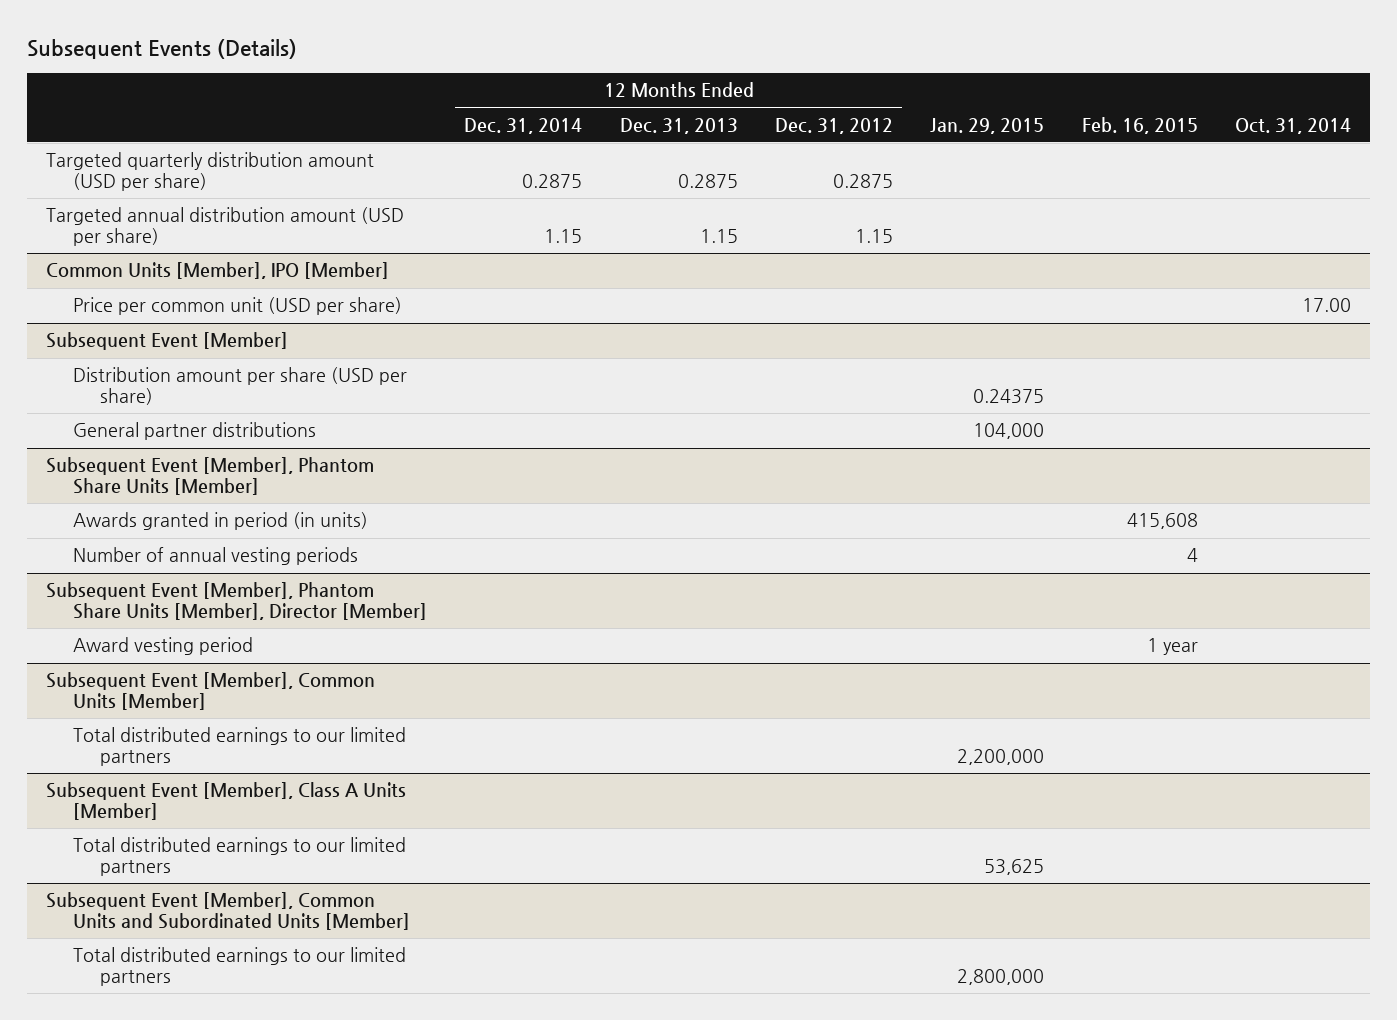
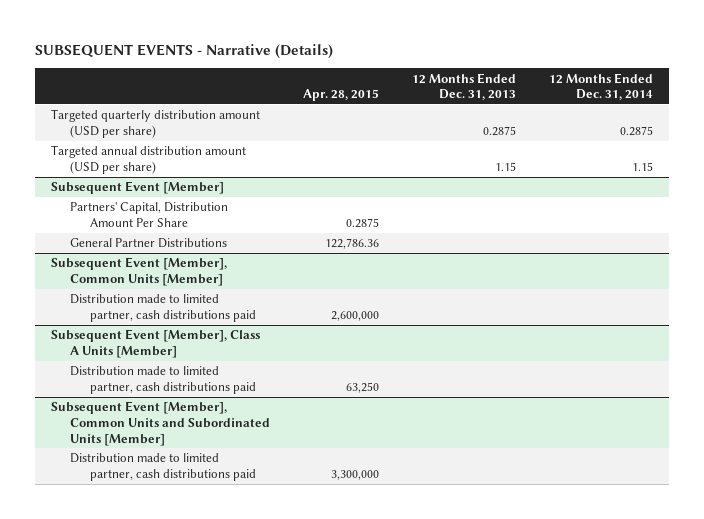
[27,38,298,59] Subsequent Events (Details) -> [34,44,333,60] SUBSEQUENT EVENTS - Narrative (Details)
[775,117,894,134] Dec. 31, 2012 -> none
[930,117,1045,134] Jan. 29, 2015 -> none
[1081,116,1198,134] Feb. 16, 2015 -> none
[1234,117,1351,134] Oct. 31, 2014 -> none
none -> [303,89,380,102] Apr. 28, 2015
[45,262,389,280] Common Units [Member], IPO [Member] -> none
[73,297,403,316] Price per common unit (USD per share) -> none
[45,457,374,496] Subsequent Event [Member], Phantom Share Units [Member] -> none
[73,512,369,531] Awards granted in period (in units) -> none
[73,547,359,566] Number of annual vesting periods -> none
[45,582,428,621] Subsequent Event [Member], Phantom Share Units [Member], Director [Member] -> none
[73,637,254,656] Award vesting period -> none
[73,367,408,406] Distribution amount per share (USD per share) -> [70,202,229,227] Partners' Capital, Distribution Amount Per Share
[73,422,317,441] General partner distributions -> [70,238,228,249] General Partner Distributions
[73,727,407,767] Total distributed earnings to our limited partners -> [70,294,256,322] Distribution made to limited partner, cash distributions paid
[73,837,407,877] Total distributed earnings to our limited partners -> [70,366,256,394] Distribution made to limited partner, cash distributions paid
[73,947,407,987] Total distributed earnings to our limited partners -> [70,453,256,481] Distribution made to limited partner, cash distributions paid

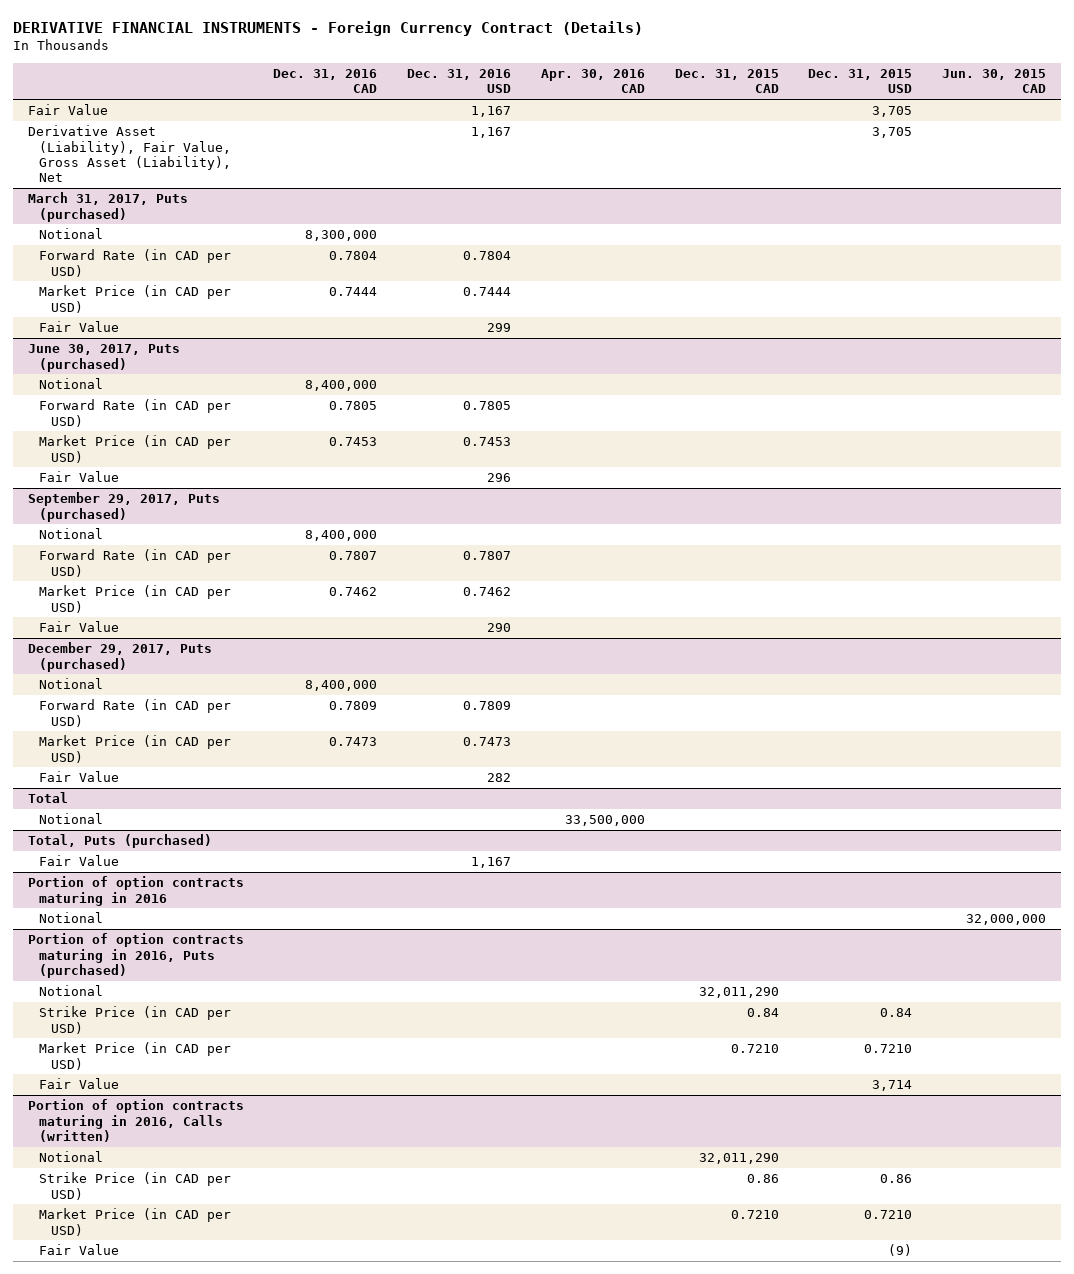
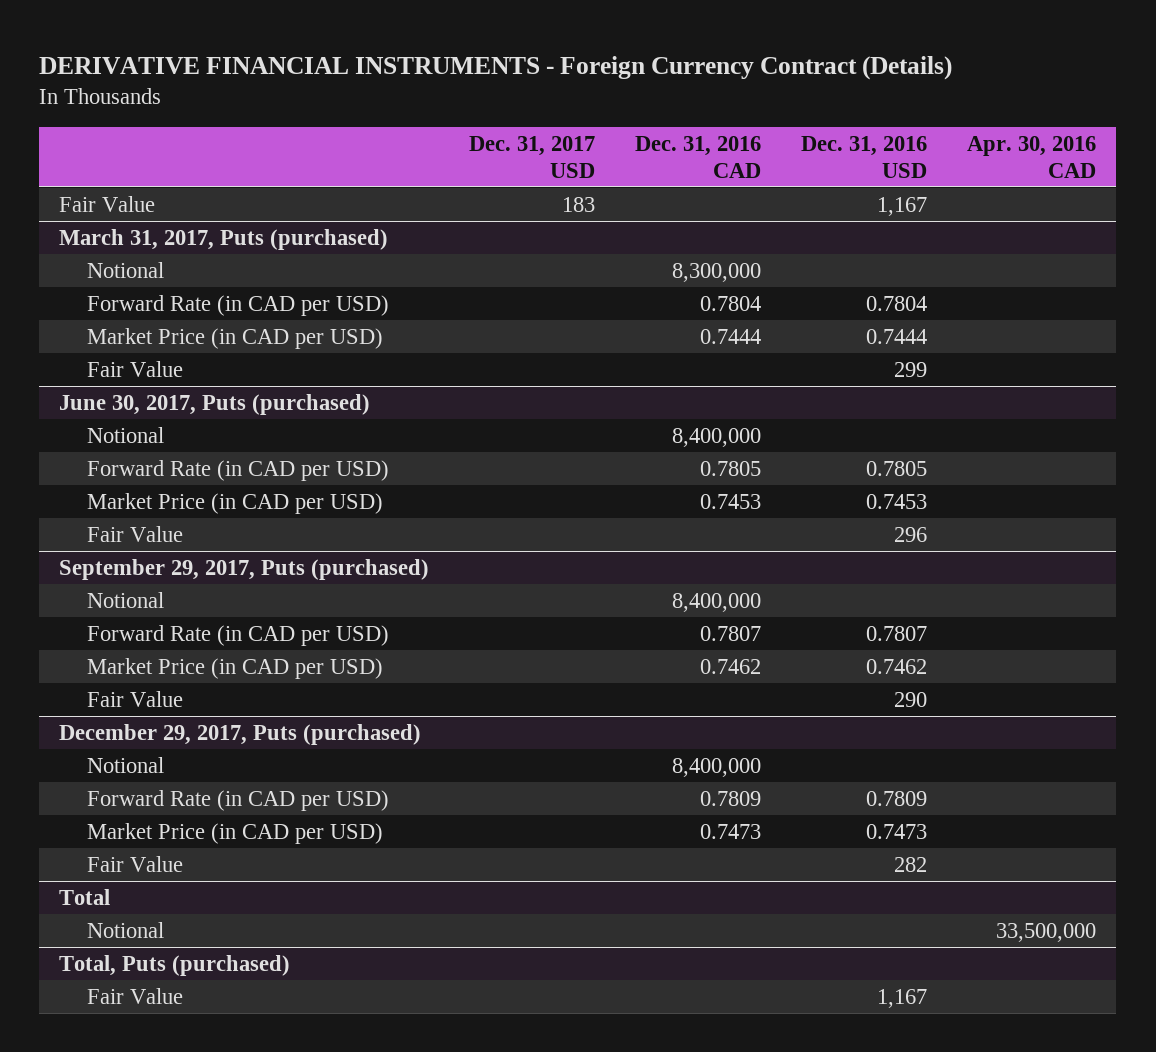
[674,68,779,94] Dec. 31, 2015 CAD -> none
[808,68,913,94] Dec. 31, 2015 USD -> none
[942,68,1047,94] Jun. 30, 2015 CAD -> none
none -> [469,135,596,178] Dec. 31, 2017 USD
[27,125,232,183] Derivative Asset (Liability), Fair Value, Gross Asset (Liability), Net -> none
[27,876,244,906] Portion of option contracts maturing in 2016 -> none
[39,912,104,924] Notional -> none
[27,933,244,978] Portion of option contracts maturing in 2016, Puts (purchased) -> none
[39,985,104,997] Notional -> none
[39,1006,232,1034] Strike Price (in CAD per USD) -> none
[39,1042,232,1070] Market Price (in CAD per USD) -> none
[39,1078,120,1090] Fair Value -> none
[27,1099,244,1142] Portion of option contracts maturing in 2016, Calls (written) -> none
[39,1151,104,1163] Notional -> none
[39,1172,232,1200] Strike Price (in CAD per USD) -> none
[39,1208,232,1236] Market Price (in CAD per USD) -> none
[39,1244,120,1256] Fair Value -> none

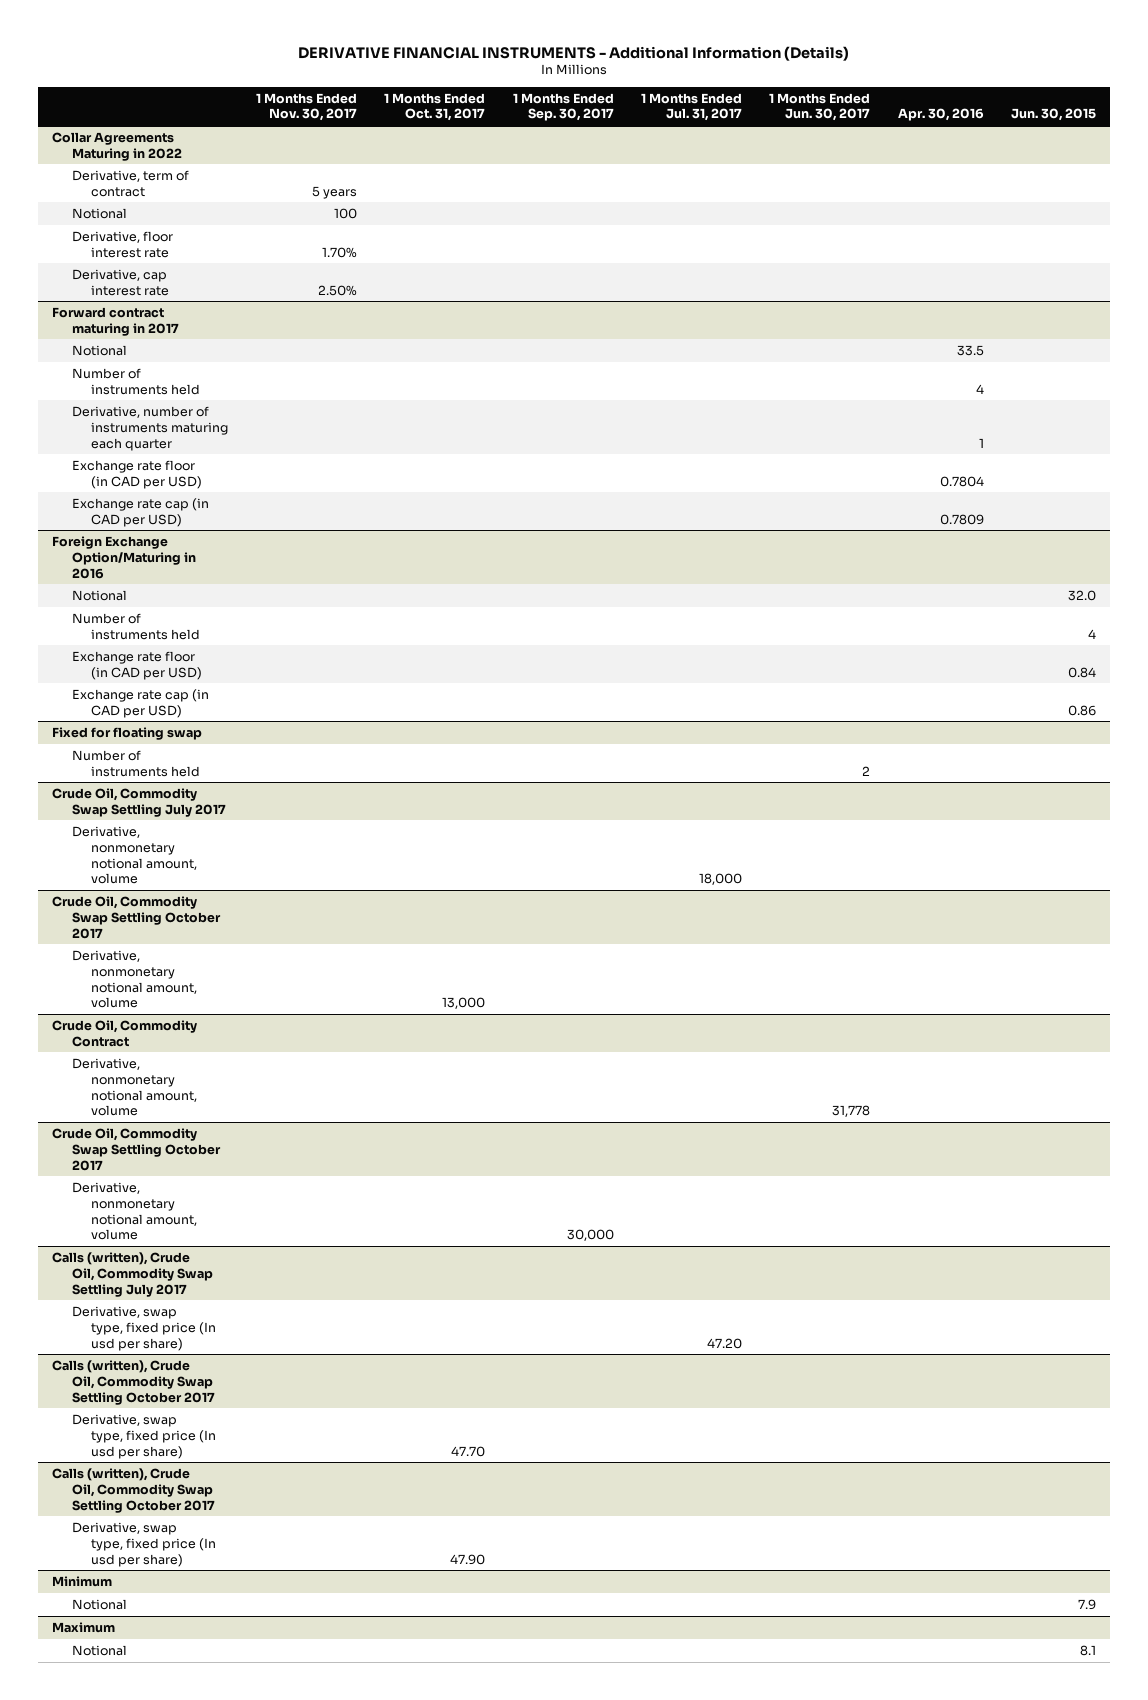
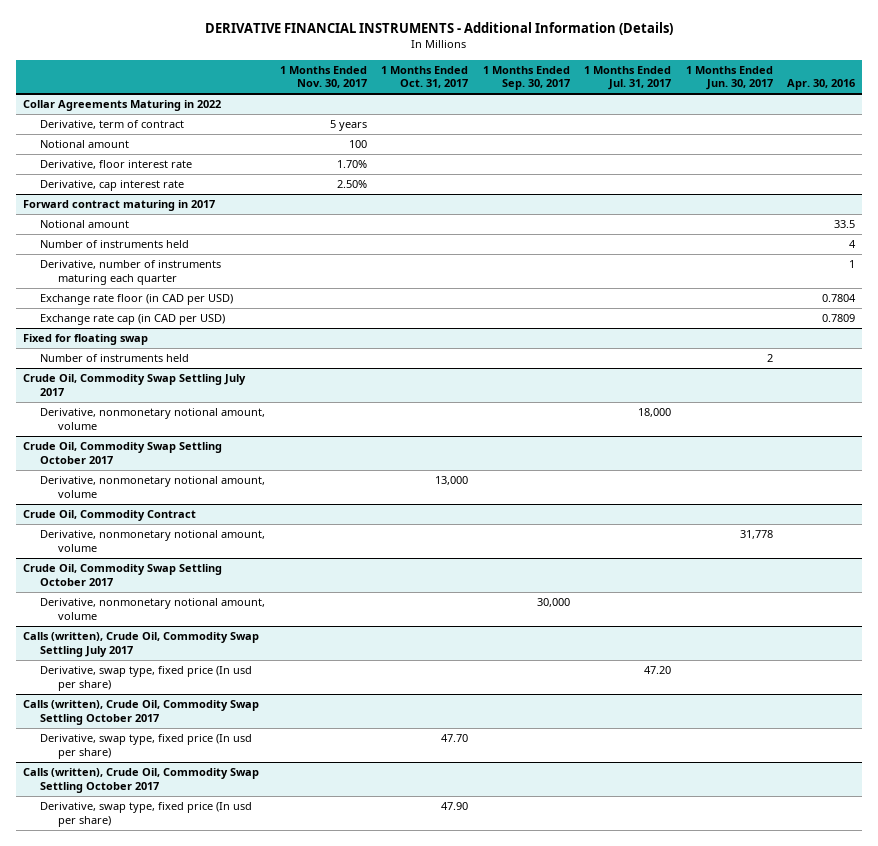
[1011,108,1097,122] Jun. 30, 2015 -> none
[71,207,127,219] Notional -> [40,140,130,149] Notional amount
[71,344,127,356] Notional -> [40,220,130,229] Notional amount
[52,535,196,579] Foreign Exchange Option/Maturing in 2016 -> none
[71,589,127,601] Notional -> none
[71,612,201,640] Number of instruments held -> none
[71,650,203,680] Exchange rate floor (in CAD per USD) -> none
[71,688,209,718] Exchange rate cap (in CAD per USD) -> none
[52,1575,113,1587] Minimum -> none
[71,1598,127,1610] Notional -> none
[52,1621,116,1633] Maximum -> none
[71,1644,127,1656] Notional -> none

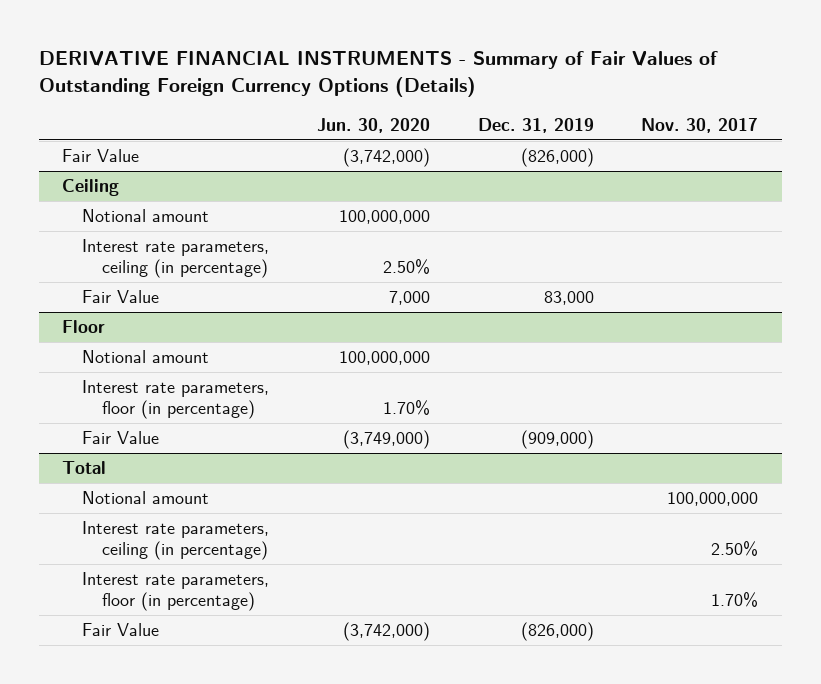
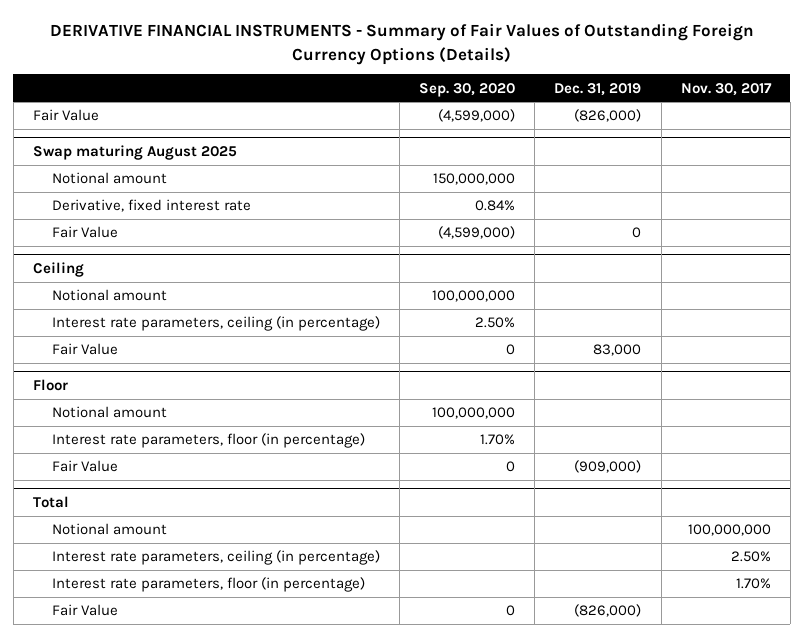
[316,117,430,133] Jun. 30, 2020 -> none
none -> [419,82,516,97] Sep. 30, 2020
none -> [32,144,237,160] Swap maturing August 2025
none -> [51,172,167,185] Notional amount
none -> [51,199,251,213] Derivative, fixed interest rate
none -> [51,226,118,239] Fair Value

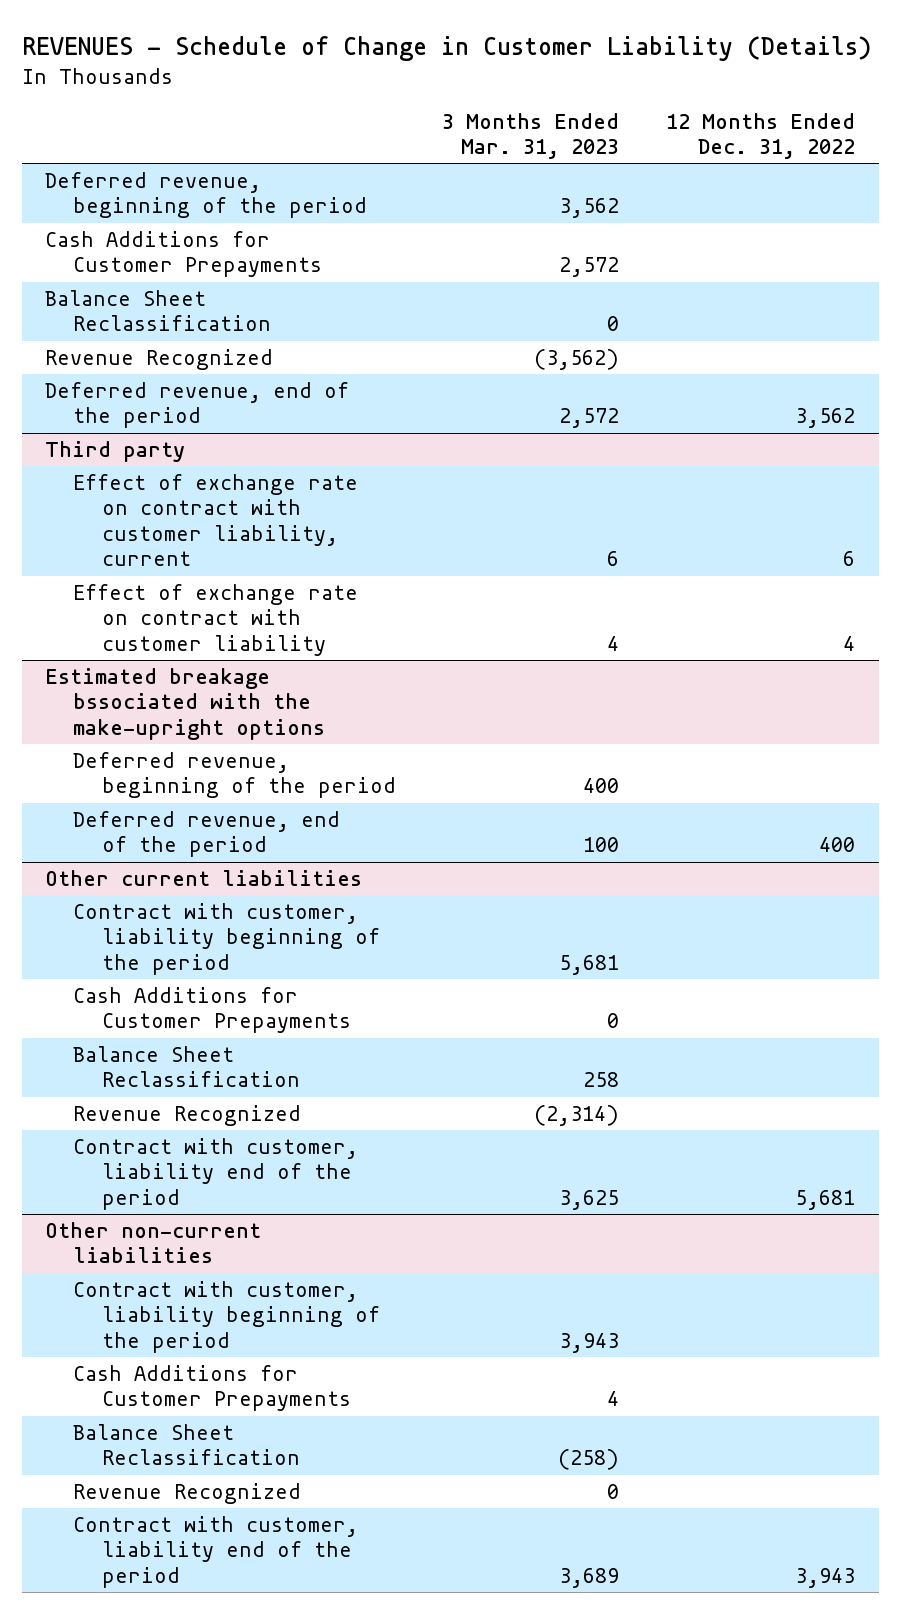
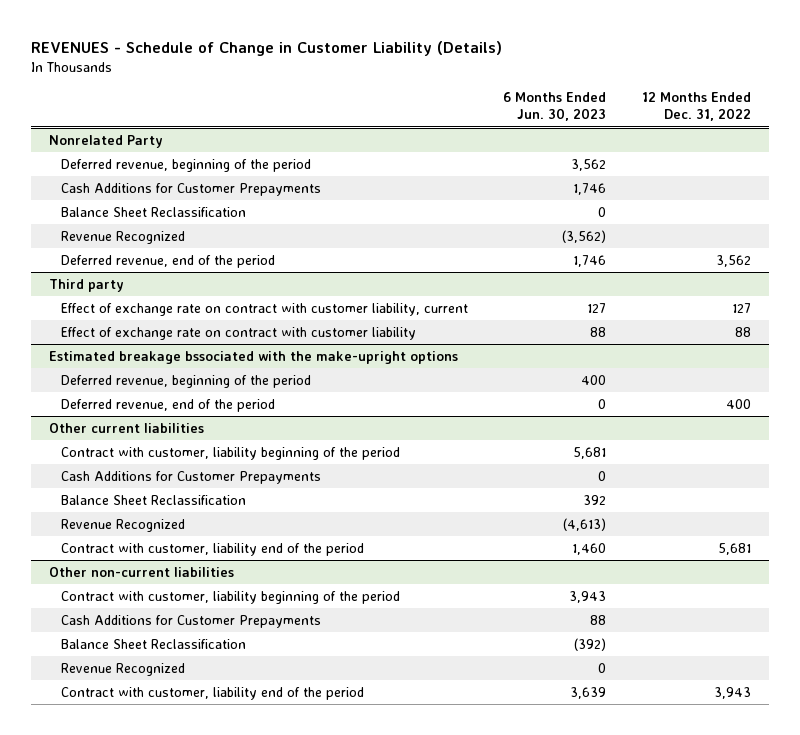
[442,112,620,160] 3 Months Ended Mar. 31, 2023 -> none
none -> [503,92,607,122] 6 Months Ended Jun. 30, 2023
none -> [48,134,163,148] Nonrelated Party
[843,551,856,567] 6 -> [731,302,751,313] 127
[843,635,856,651] 4 -> [734,326,751,337] 88

